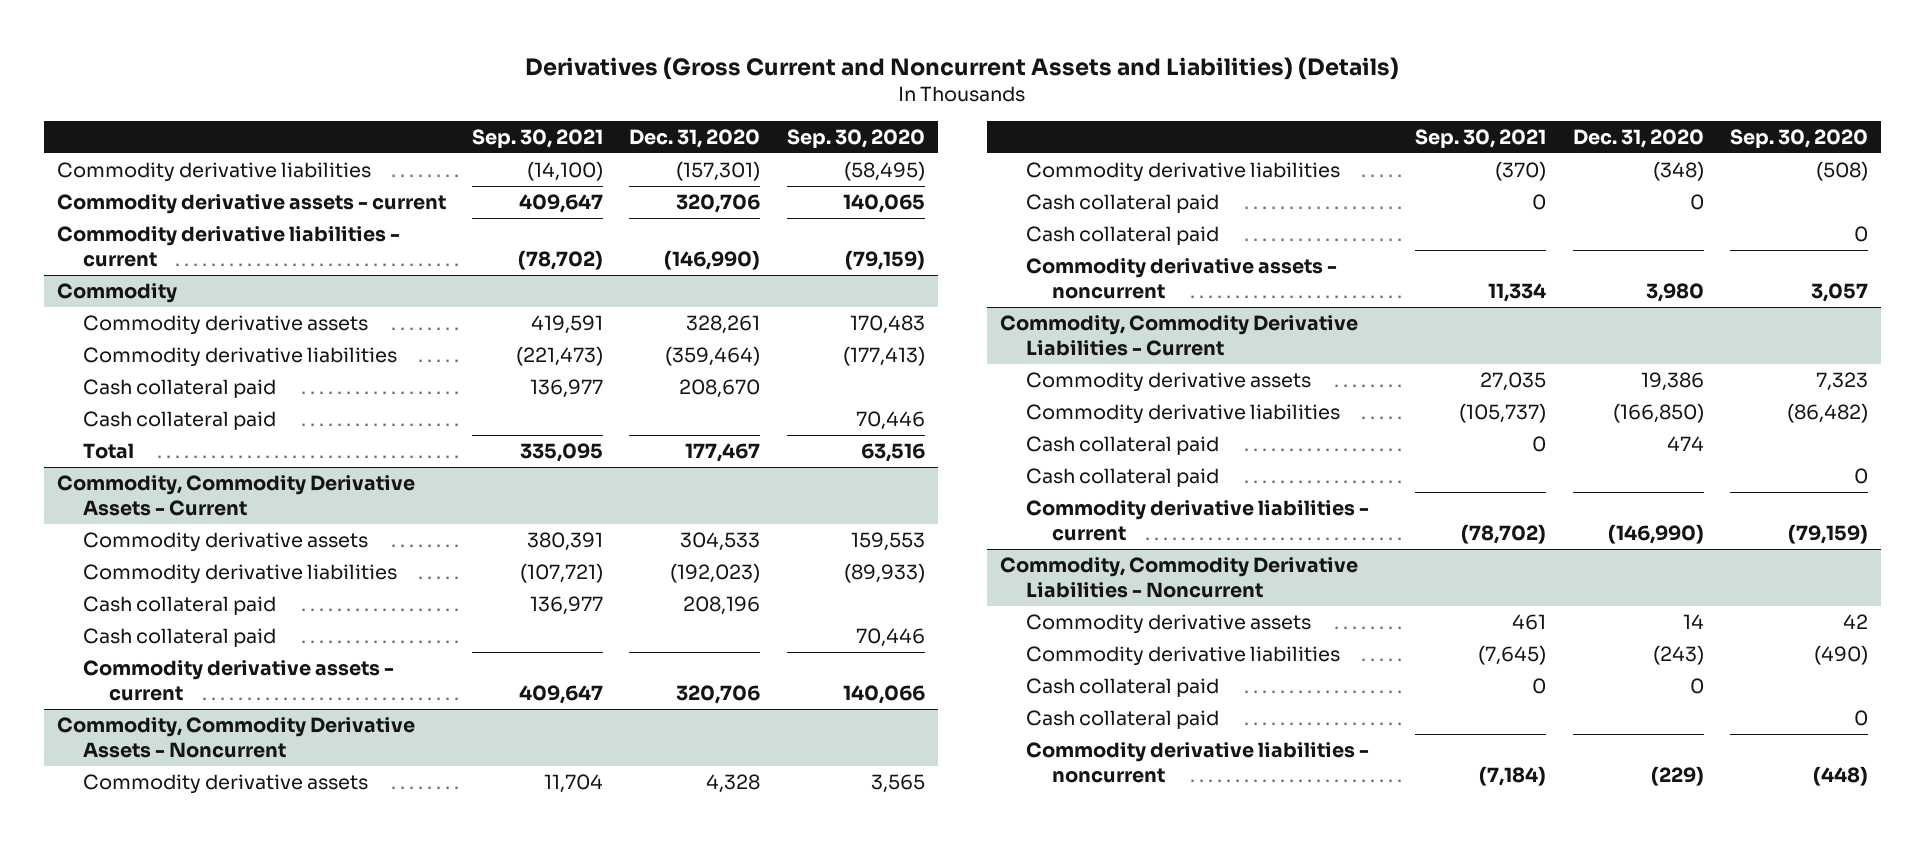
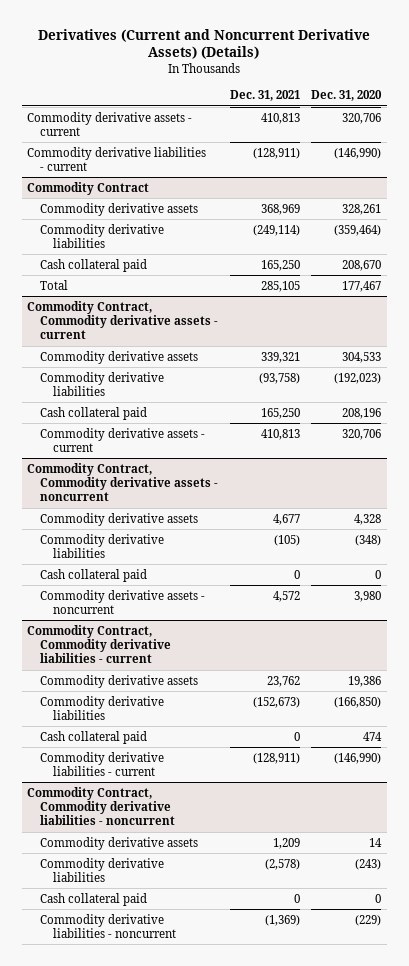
[525,56,1400,80] Derivatives (Gross Current and Noncurrent Assets and Liabilities) (Details) -> [38,28,371,60] Derivatives (Current and Noncurrent Derivative Assets) (Details)
[472,128,604,148] Sep. 30, 2021 -> none
[786,128,925,148] Sep. 30, 2020 -> none
none -> [229,90,300,102] Dec. 31, 2021
[57,162,372,183] Commodity derivative liabilities -> none
[57,283,178,304] Commodity -> [27,181,150,195] Commodity Contract
[82,411,276,431] Cash collateral paid -> none
[57,475,416,517] Commodity, Commodity Derivative Assets - Current -> [27,300,218,340] Commodity Contract, Commodity derivative assets - current
[82,628,276,648] Cash collateral paid -> none
[57,717,416,759] Commodity, Commodity Derivative Assets - Noncurrent -> [27,462,218,502] Commodity Contract, Commodity derivative assets - noncurrent
[1025,226,1219,246] Cash collateral paid -> none
[1000,315,1359,357] Commodity, Commodity Derivative Liabilities - Current -> [27,624,171,664] Commodity Contract, Commodity derivative liabilities - current
[1025,468,1219,488] Cash collateral paid -> none
[1000,557,1359,599] Commodity, Commodity Derivative Liabilities - Noncurrent -> [27,786,175,826] Commodity Contract, Commodity derivative liabilities - noncurrent
[1025,710,1219,730] Cash collateral paid -> none

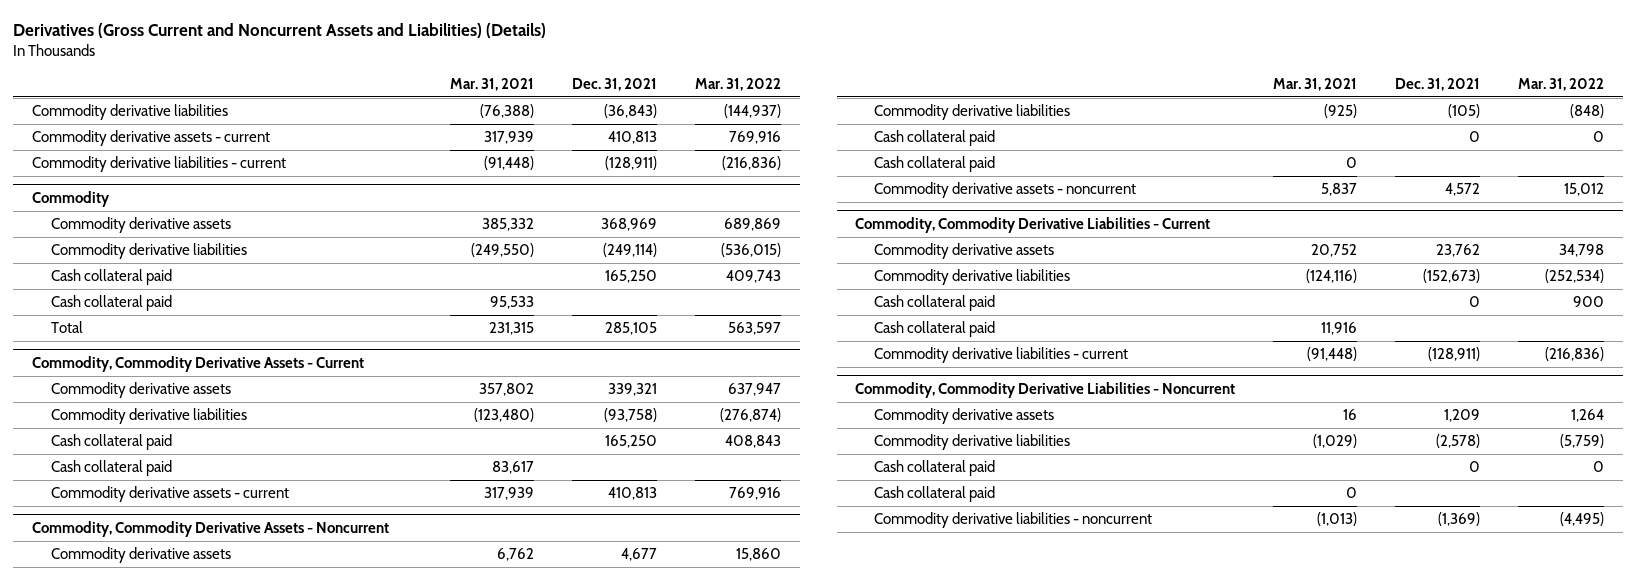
[38,28,371,60] Derivatives (Current and Noncurrent Derivative Assets) (Details) -> [12,22,546,38] Derivatives (Gross Current and Noncurrent Assets and Liabilities) (Details)
[311,90,383,102] Dec. 31, 2020 -> none
none -> [449,77,534,91] Mar. 31, 2021
none -> [694,77,781,91] Mar. 31, 2022
none -> [31,104,228,121] Commodity derivative liabilities
[27,181,150,195] Commodity Contract -> [31,191,110,208] Commodity
none -> [50,295,172,312] Cash collateral paid
[27,300,218,340] Commodity Contract, Commodity derivative assets - current -> [31,356,364,373] Commodity, Commodity Derivative Assets - Current
none -> [50,460,172,477] Cash collateral paid
[27,462,218,502] Commodity Contract, Commodity derivative assets - noncurrent -> [31,521,389,538] Commodity, Commodity Derivative Assets - Noncurrent
none -> [874,156,996,173] Cash collateral paid
[27,624,171,664] Commodity Contract, Commodity derivative liabilities - current -> [855,217,1211,234] Commodity, Commodity Derivative Liabilities - Current
none -> [874,321,996,338] Cash collateral paid
[27,786,175,826] Commodity Contract, Commodity derivative liabilities - noncurrent -> [855,382,1236,399] Commodity, Commodity Derivative Liabilities - Noncurrent
none -> [874,486,996,503] Cash collateral paid

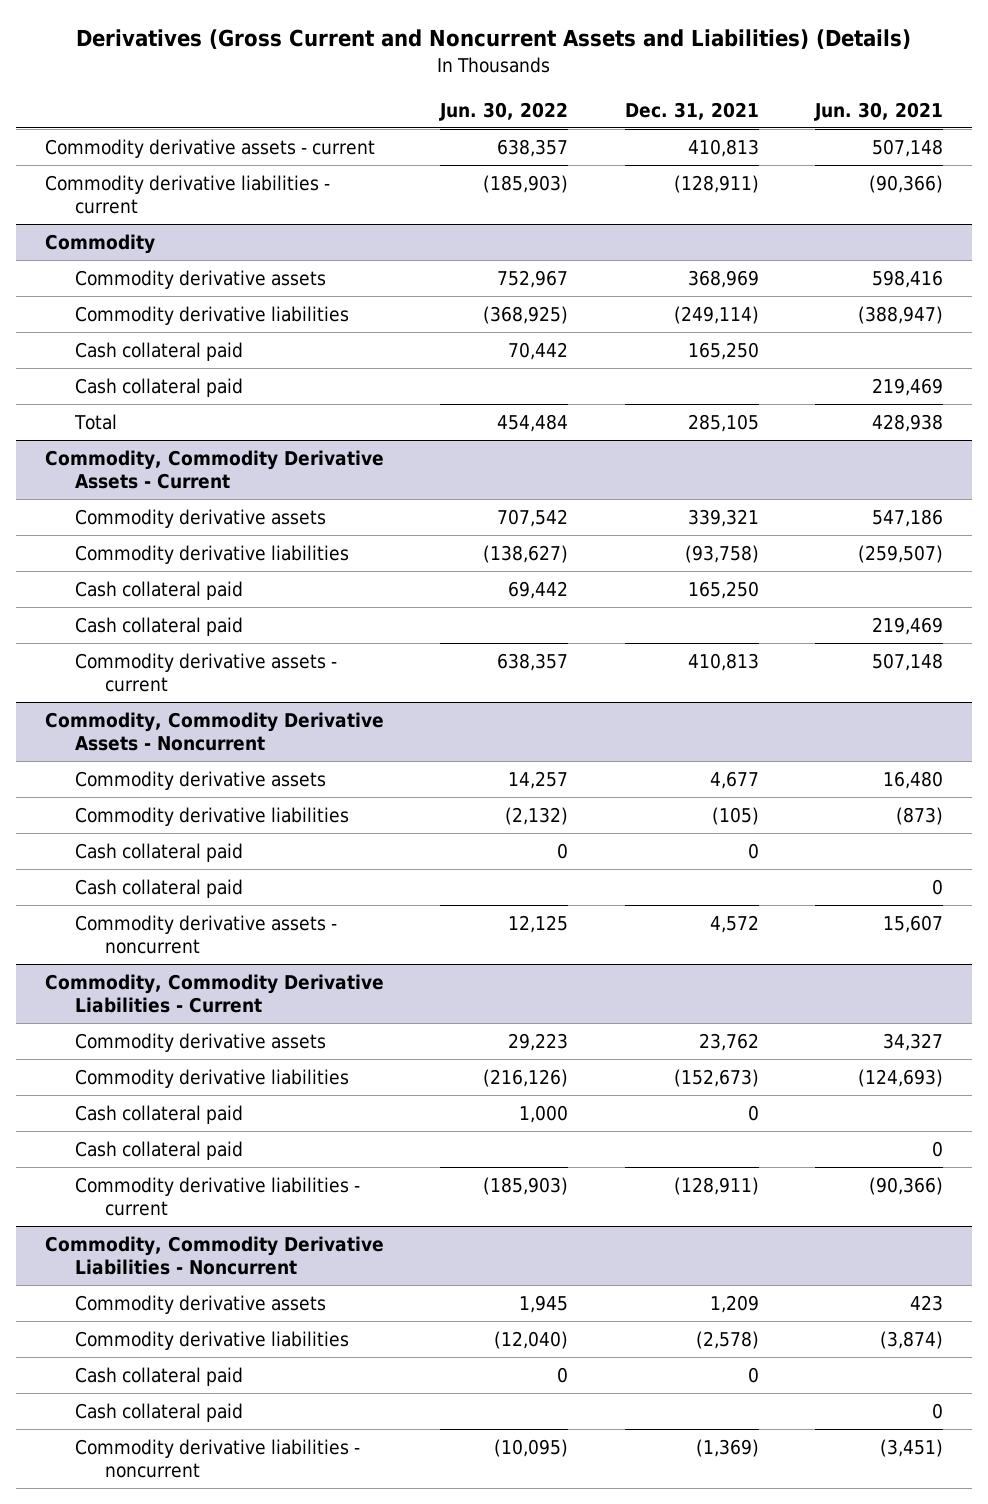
[449,77,534,91] Mar. 31, 2021 -> none
[694,77,781,91] Mar. 31, 2022 -> none
none -> [439,101,569,121] Jun. 30, 2022
none -> [814,101,944,121] Jun. 30, 2021
[31,104,228,121] Commodity derivative liabilities -> none

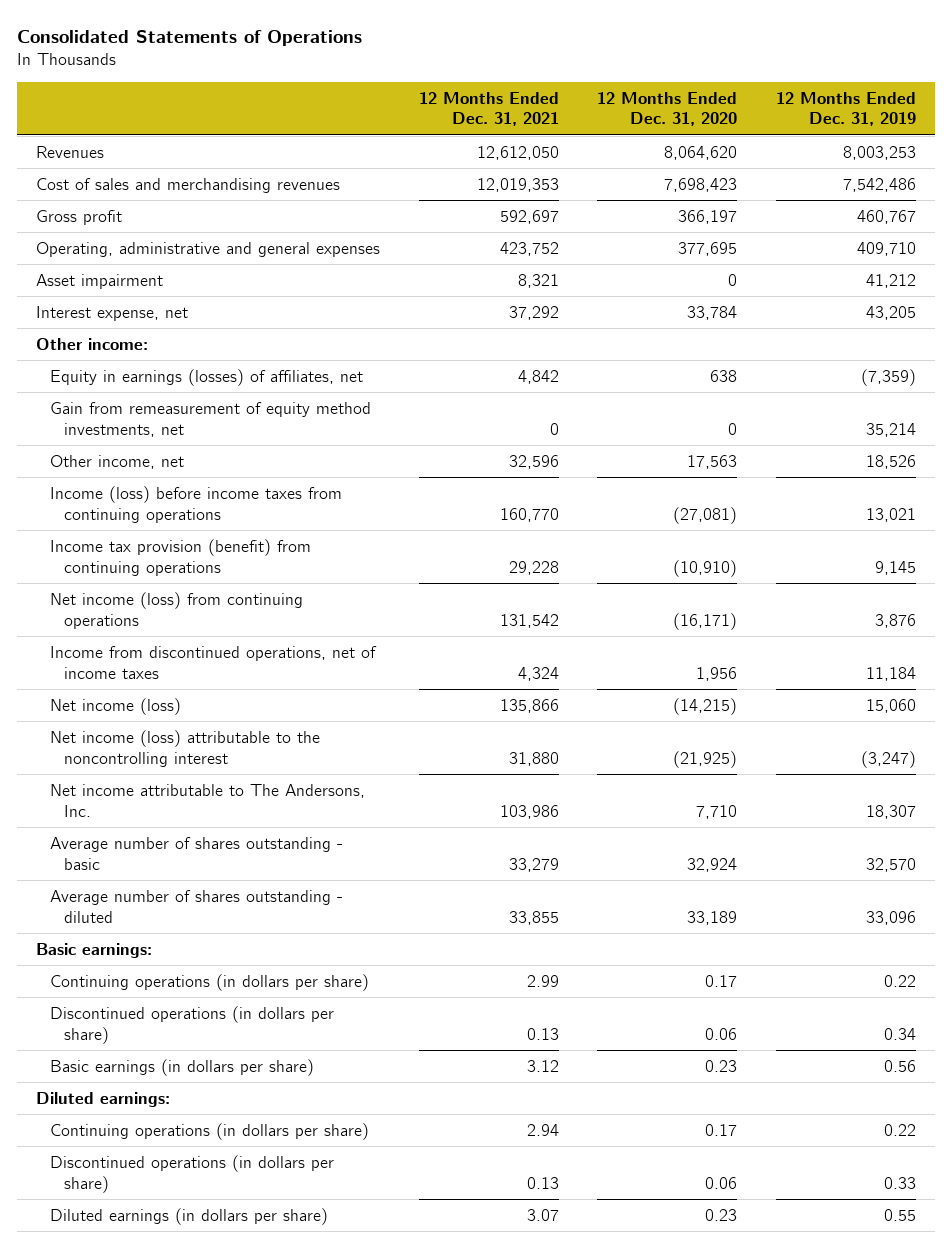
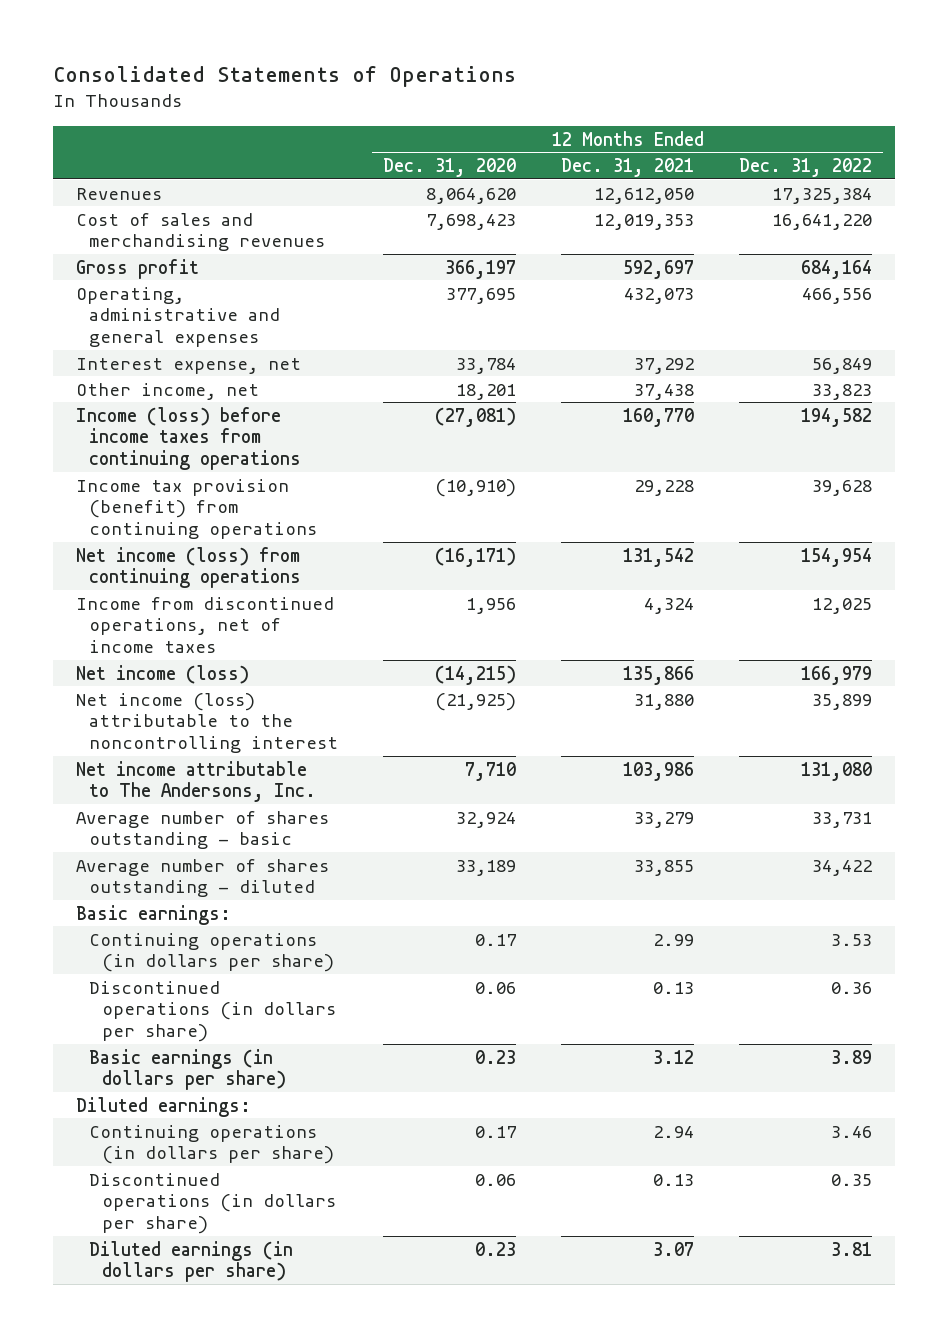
[775,91,916,127] 12 Months Ended Dec. 31, 2019 -> none
none -> [739,157,873,177] Dec. 31, 2022
[36,273,164,289] Asset impairment -> none
[499,241,559,256] 423,752 -> [624,287,695,304] 432,073
[36,337,149,350] Other income: -> none
[50,368,364,386] Equity in earnings (losses) of affiliates, net -> none
[50,401,372,437] Gain from remeasurement of equity method investments, net -> none
[508,454,559,469] 32,596 -> [634,383,695,400] 37,438
[687,454,738,469] 17,563 -> [456,383,517,400] 18,201

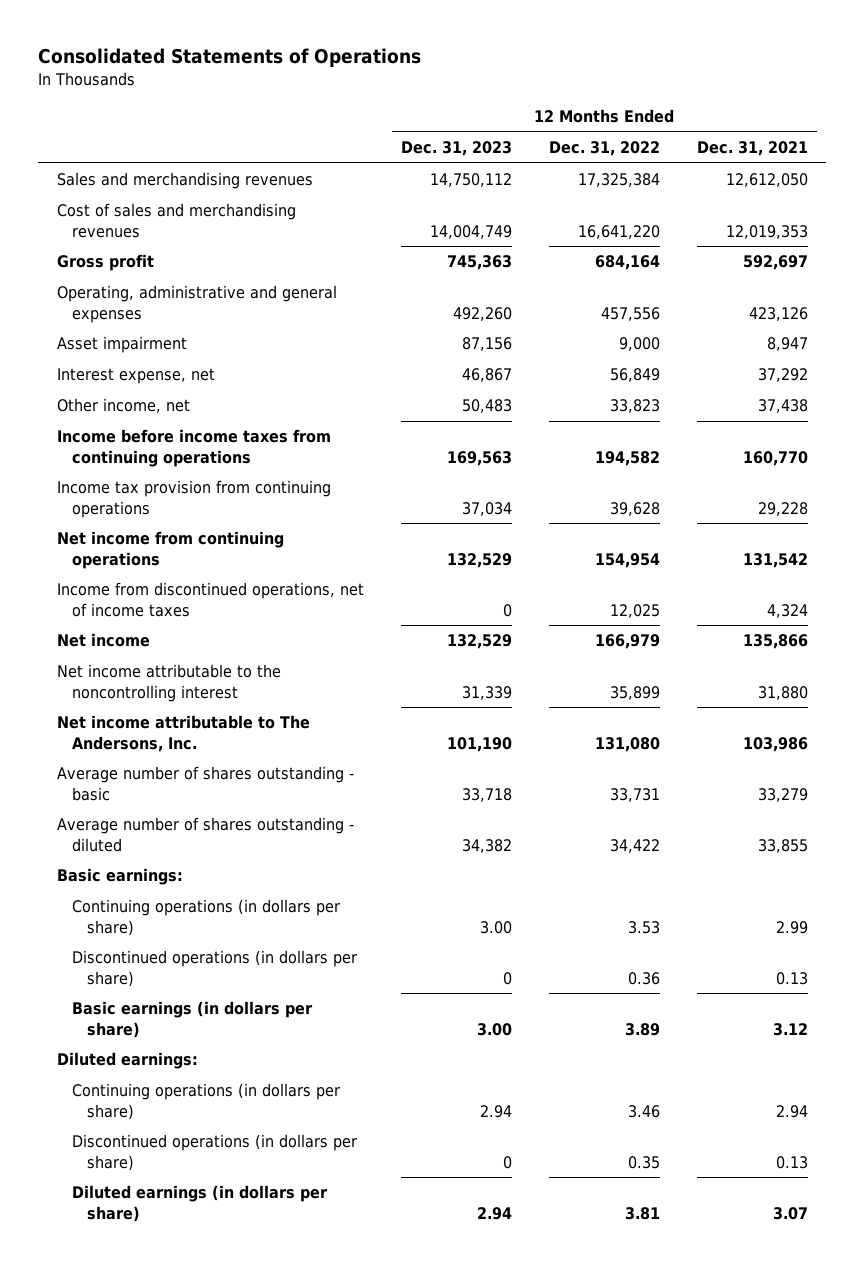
[383,157,517,177] Dec. 31, 2020 -> none
none -> [400,141,512,157] Dec. 31, 2023
[75,187,162,200] Revenues -> [56,172,313,190] Sales and merchandising revenues
[624,287,695,304] 432,073 -> [748,306,808,321] 423,126
[802,287,873,304] 466,556 -> [600,306,660,321] 457,556
none -> [56,336,187,354] Asset impairment
[75,406,301,471] Income (loss) before income taxes from continuing operations -> [56,429,331,467] Income before income taxes from continuing operations
[75,478,317,540] Income tax provision (benefit) from continuing operations -> [56,480,331,518] Income tax provision from continuing operations
[75,546,301,589] Net income (loss) from continuing operations -> [56,531,284,569] Net income from continuing operations
[75,664,249,684] Net income (loss) -> [56,633,150,648] Net income
[75,692,338,754] Net income (loss) attributable to the noncontrolling interest -> [56,664,281,702] Net income attributable to the noncontrolling interest

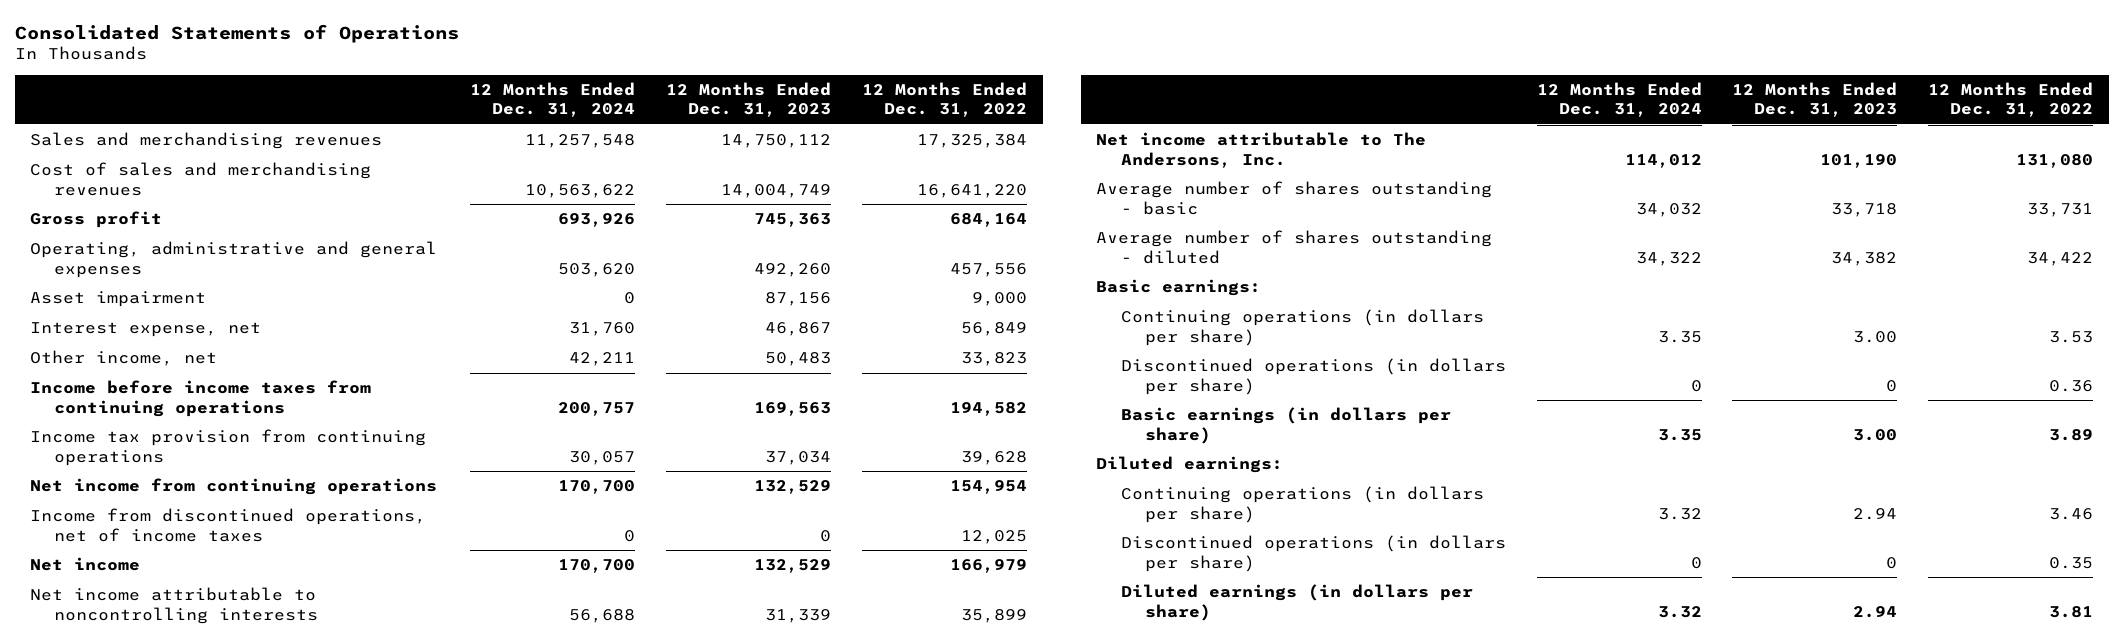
[696,141,808,157] Dec. 31, 2021 -> none
none -> [470,81,636,118] 12 Months Ended Dec. 31, 2024
[56,664,281,702] Net income attributable to the noncontrolling interest -> [30,587,319,624] Net income attributable to noncontrolling interests

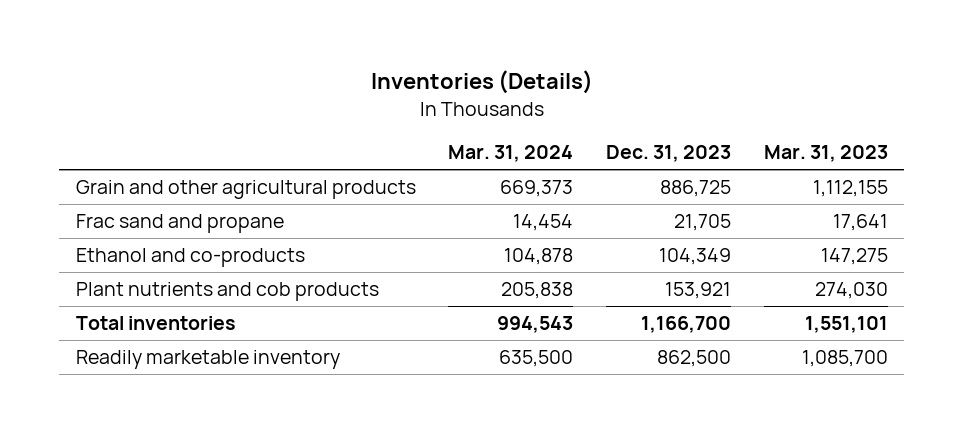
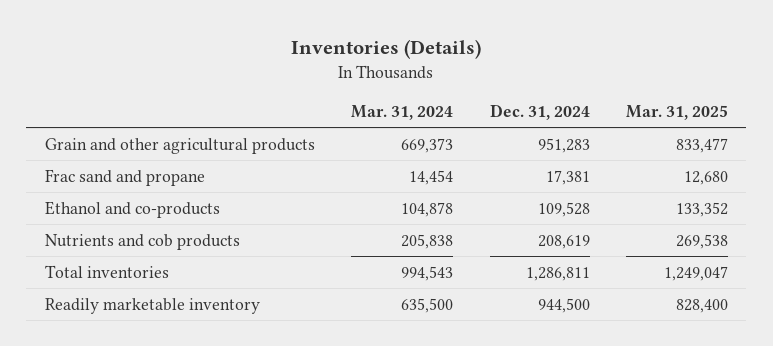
[605,145,731,163] Dec. 31, 2023 -> none
[763,145,888,163] Mar. 31, 2023 -> none
none -> [489,104,590,121] Dec. 31, 2024
none -> [625,105,728,121] Mar. 31, 2025
[75,282,379,302] Plant nutrients and cob products -> [44,233,240,250] Nutrients and cob products

